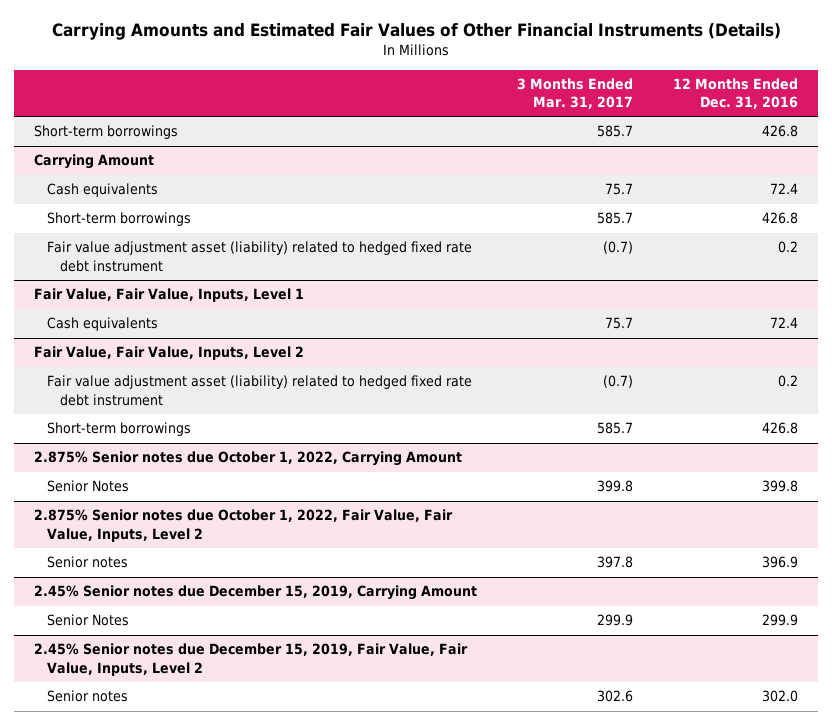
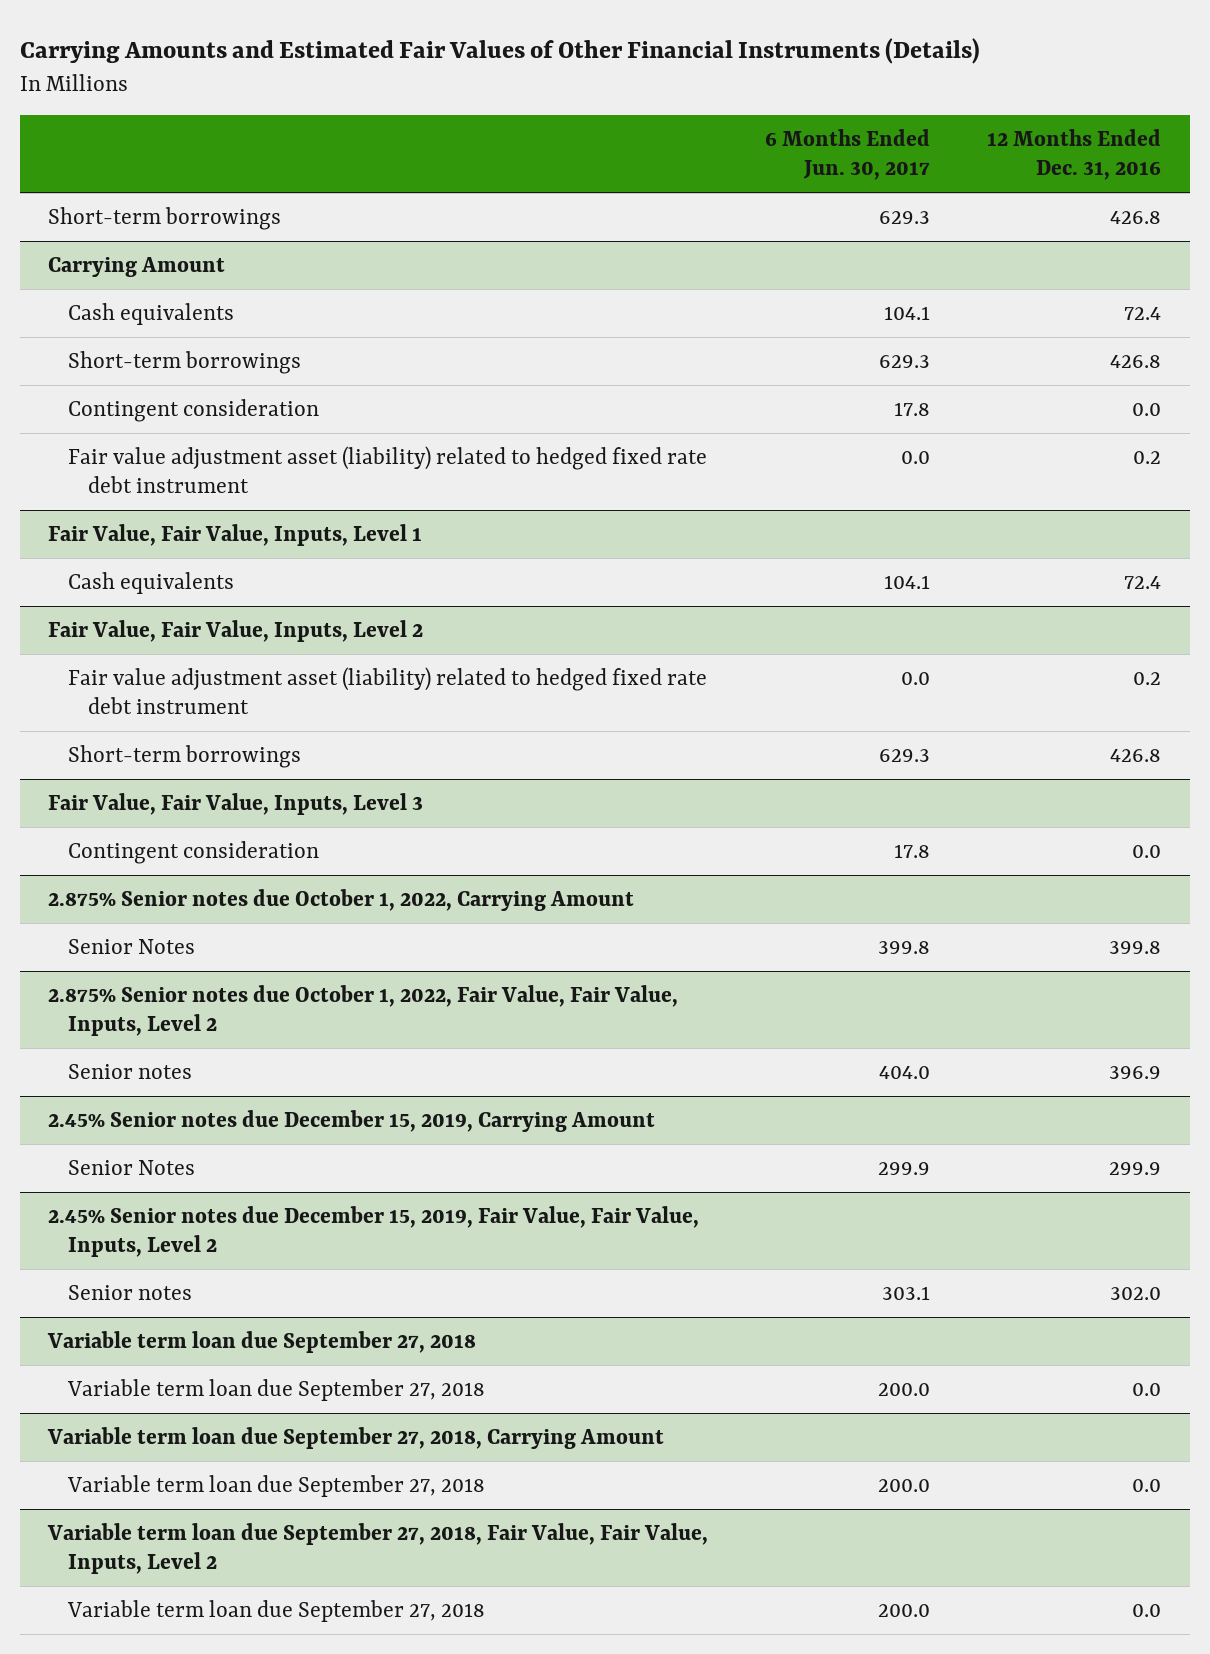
[516,78,633,110] 3 Months Ended Mar. 31, 2017 -> none
none -> [765,128,931,181] 6 Months Ended Jun. 30, 2017
none -> [68,398,320,422] Contingent consideration
none -> [48,792,424,815] Fair Value, Fair Value, Inputs, Level 3
none -> [68,840,320,864] Contingent consideration
none -> [47,1330,477,1353] Variable term loan due September 27, 2018
none -> [67,1378,486,1401] Variable term loan due September 27, 2018
none -> [47,1426,665,1449] Variable term loan due September 27, 2018, Carrying Amount
none -> [67,1474,486,1497] Variable term loan due September 27, 2018
none -> [47,1522,709,1575] Variable term loan due September 27, 2018, Fair Value, Fair Value, Inputs, Level 2
none -> [67,1599,486,1622] Variable term loan due September 27, 2018

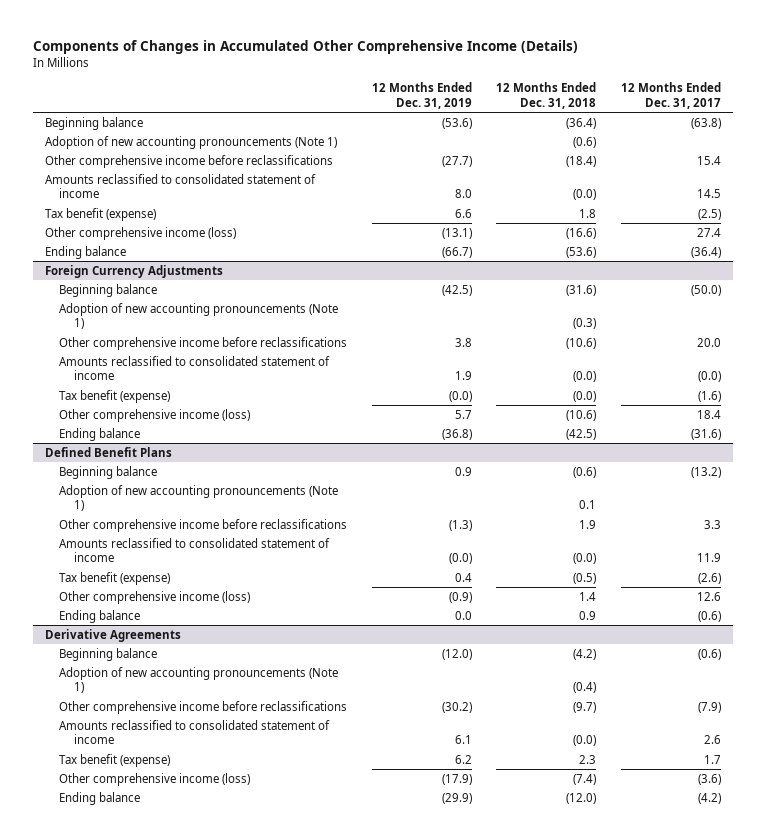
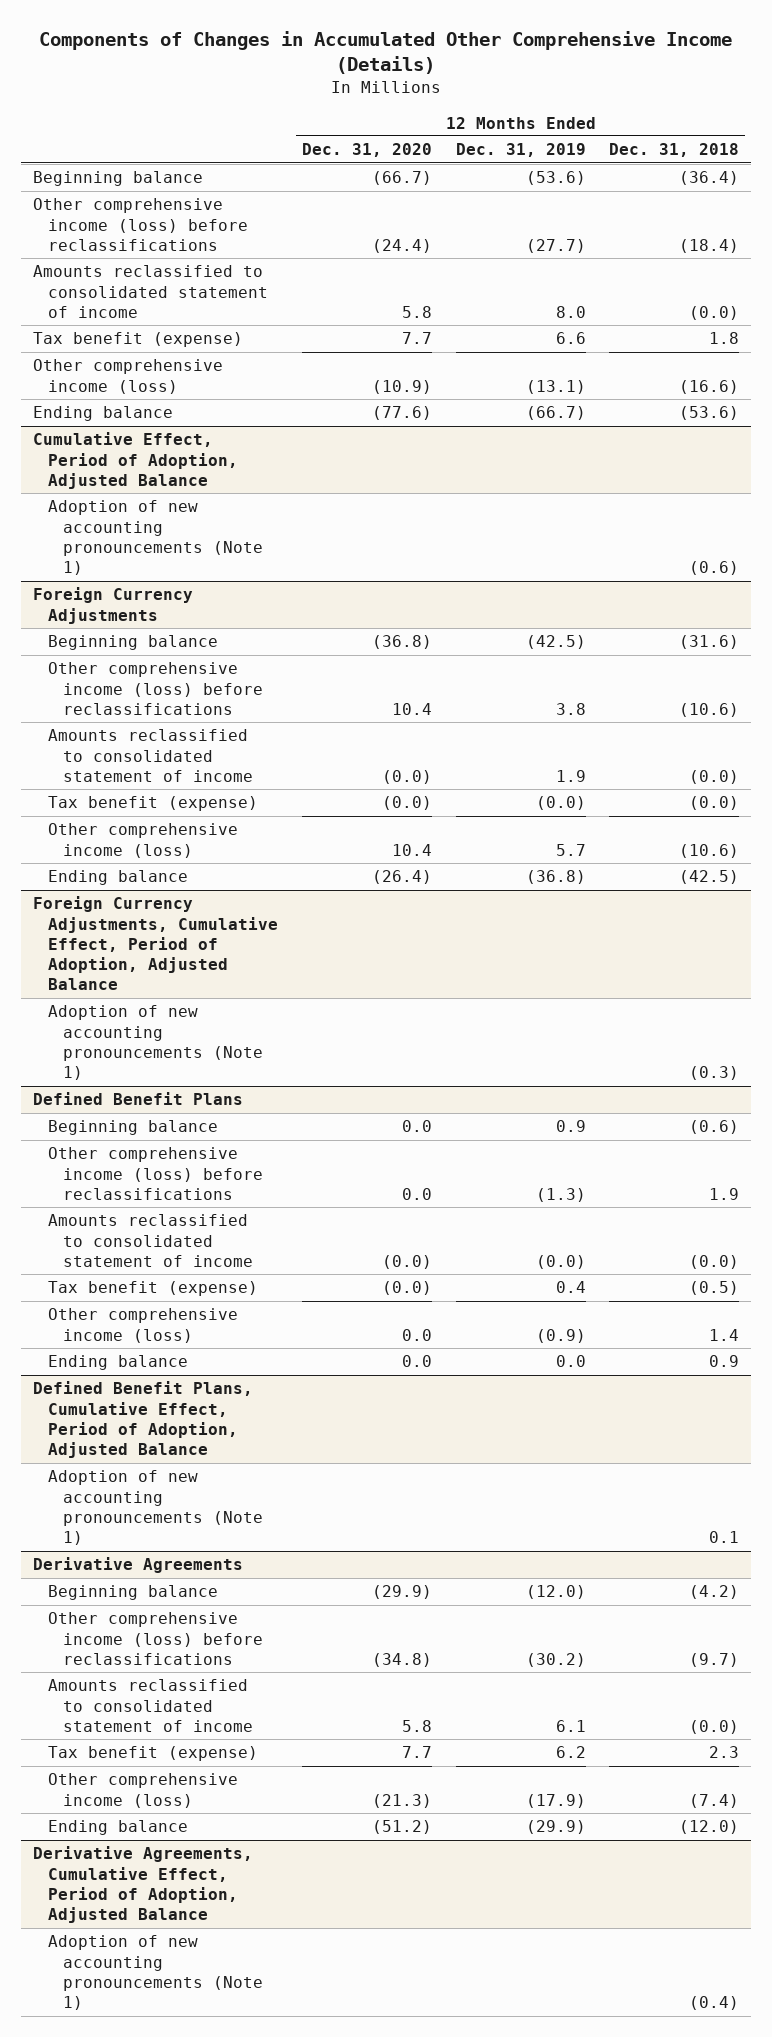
[620,82,721,109] 12 Months Ended Dec. 31, 2017 -> none
none -> [301,143,432,158] Dec. 31, 2020
[44,135,337,149] Adoption of new accounting pronouncements (Note 1) -> none
[44,154,333,168] Other comprehensive income before reclassifications -> [33,198,249,251] Other comprehensive income (loss) before reclassifications
none -> [33,432,239,489] Cumulative Effect, Period of Adoption, Adjusted Balance
none -> [48,500,264,576] Adoption of new accounting pronouncements (Note 1)
[59,302,339,330] Adoption of new accounting pronouncements (Note 1) -> none
[59,336,348,350] Other comprehensive income before reclassifications -> [48,662,264,715] Other comprehensive income (loss) before reclassifications
none -> [33,896,279,991] Foreign Currency Adjustments, Cumulative Effect, Period of Adoption, Adjusted Balance
none -> [48,1005,264,1081] Adoption of new accounting pronouncements (Note 1)
[59,484,339,512] Adoption of new accounting pronouncements (Note 1) -> none
[59,518,348,532] Other comprehensive income before reclassifications -> [48,1147,264,1200] Other comprehensive income (loss) before reclassifications
none -> [33,1381,254,1459] Defined Benefit Plans, Cumulative Effect, Period of Adoption, Adjusted Balance
none -> [48,1470,264,1546] Adoption of new accounting pronouncements (Note 1)
[59,666,339,694] Adoption of new accounting pronouncements (Note 1) -> none
[59,700,348,714] Other comprehensive income before reclassifications -> [48,1612,264,1665] Other comprehensive income (loss) before reclassifications
none -> [33,1846,254,1924] Derivative Agreements, Cumulative Effect, Period of Adoption, Adjusted Balance
none -> [48,1935,264,2011] Adoption of new accounting pronouncements (Note 1)

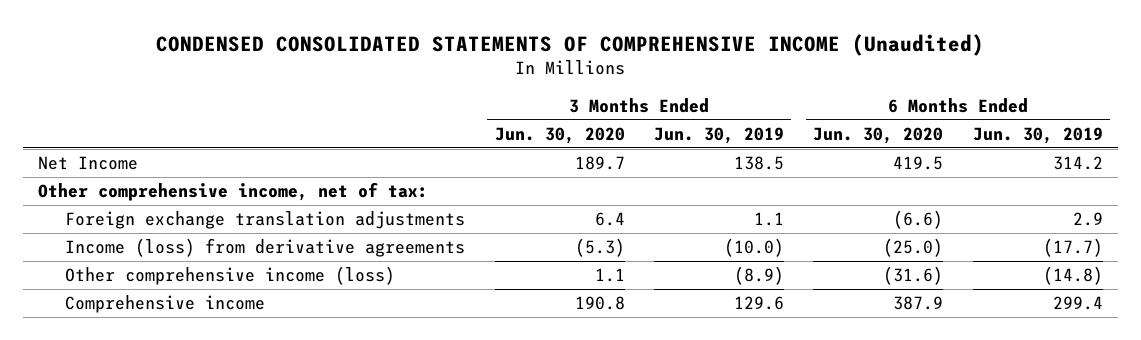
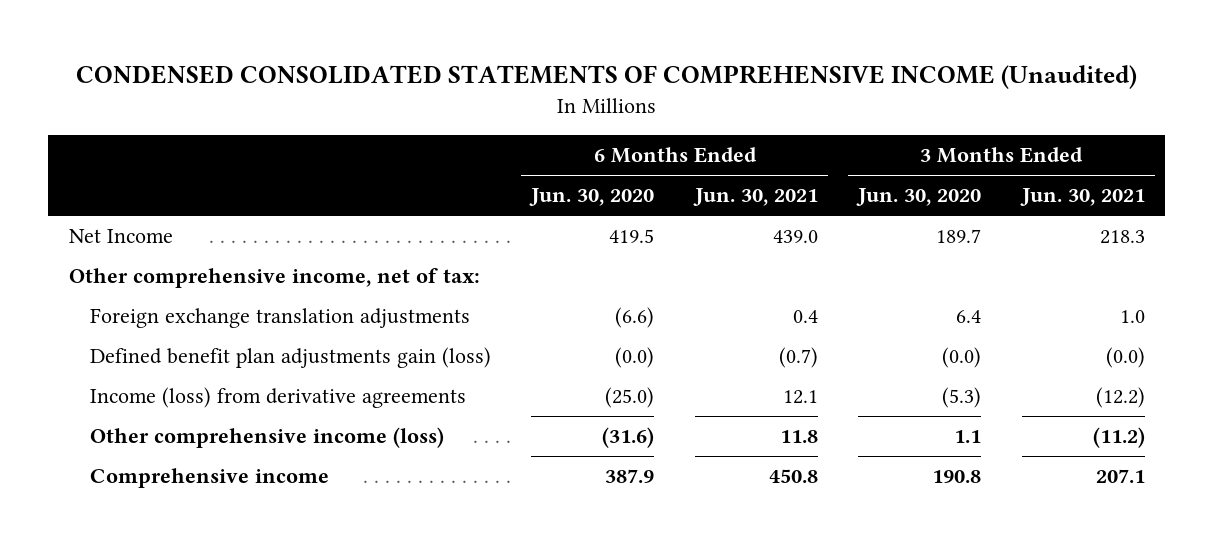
[654,126,785,144] Jun. 30, 2019 -> none
[972,126,1103,144] Jun. 30, 2019 -> none
none -> [692,188,818,207] Jun. 30, 2021
none -> [1019,188,1145,207] Jun. 30, 2021
none -> [89,347,491,369] Defined benefit plan adjustments gain (loss)

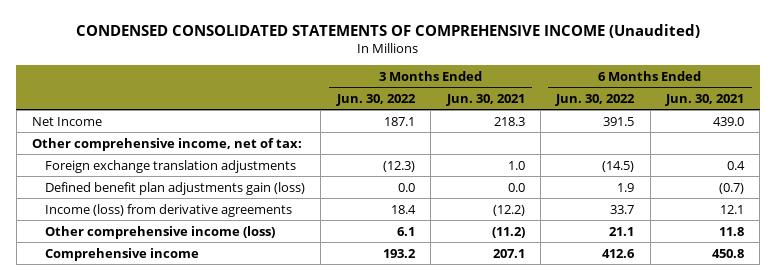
[529,188,655,207] Jun. 30, 2020 -> none
[856,188,982,207] Jun. 30, 2020 -> none
none -> [335,93,416,106] Jun. 30, 2022
none -> [555,93,636,106] Jun. 30, 2022
[1105,347,1145,369] (0.0) -> [507,182,525,192] 0.0

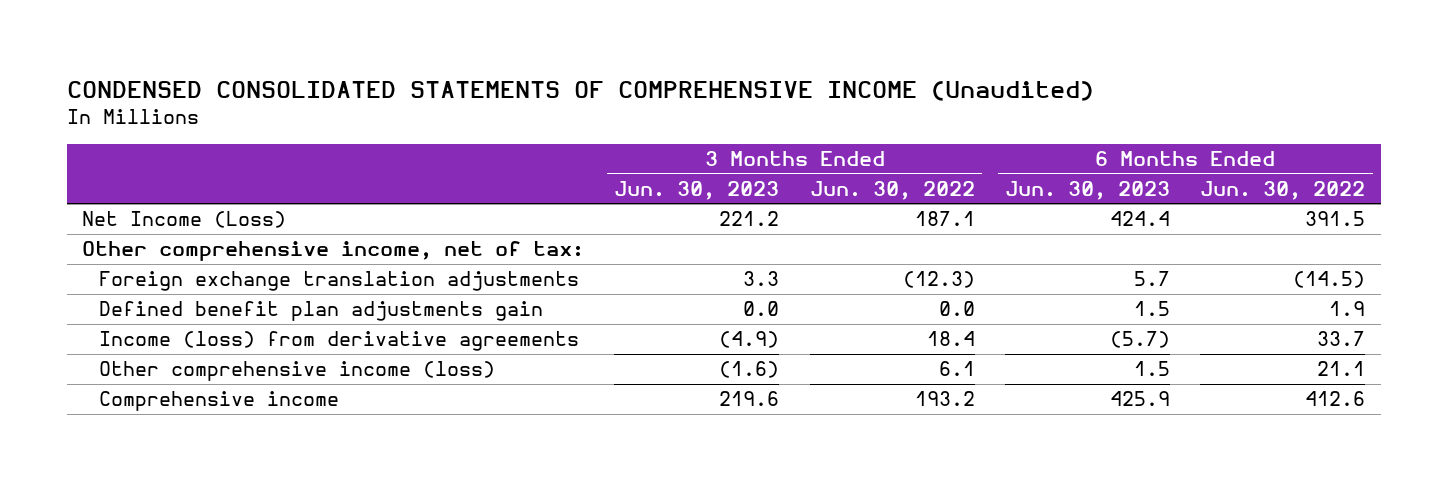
[445,93,525,106] Jun. 30, 2021 -> none
[665,93,745,106] Jun. 30, 2021 -> none
none -> [614,180,780,200] Jun. 30, 2023
none -> [1005,180,1171,200] Jun. 30, 2023
[32,116,103,126] Net Income -> [82,211,287,229] Net Income (Loss)
[44,181,305,195] Defined benefit plan adjustments gain (loss) -> [98,301,543,322] Defined benefit plan adjustments gain

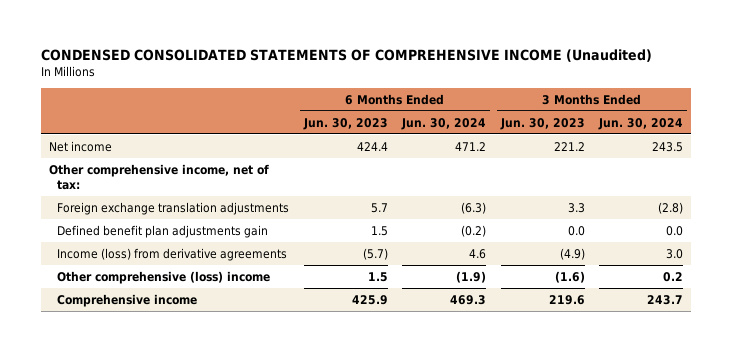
[809,180,975,200] Jun. 30, 2022 -> none
[1200,180,1366,200] Jun. 30, 2022 -> none
none -> [401,117,487,130] Jun. 30, 2024
none -> [598,117,684,130] Jun. 30, 2024
[82,211,287,229] Net Income (Loss) -> [48,140,112,152] Net income
[98,361,495,382] Other comprehensive income (loss) -> [56,270,270,284] Other comprehensive (loss) income

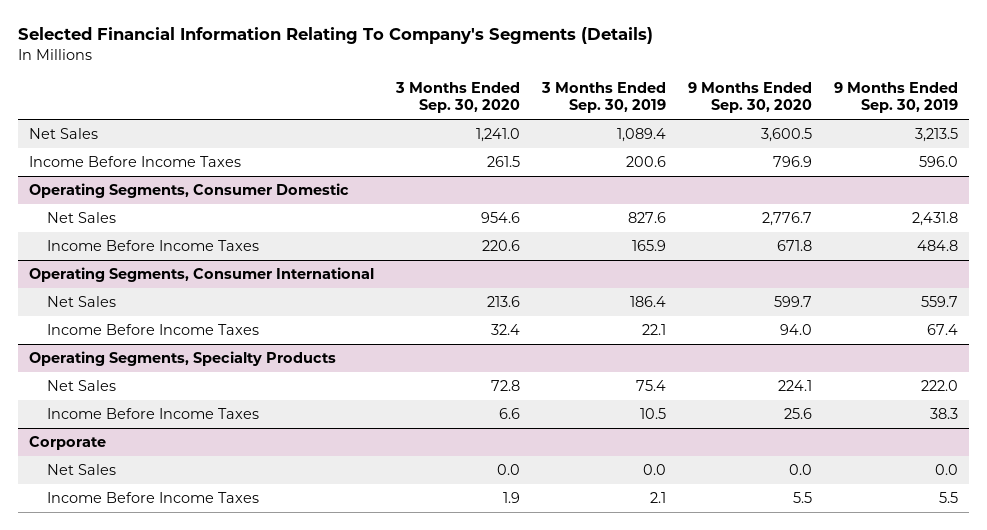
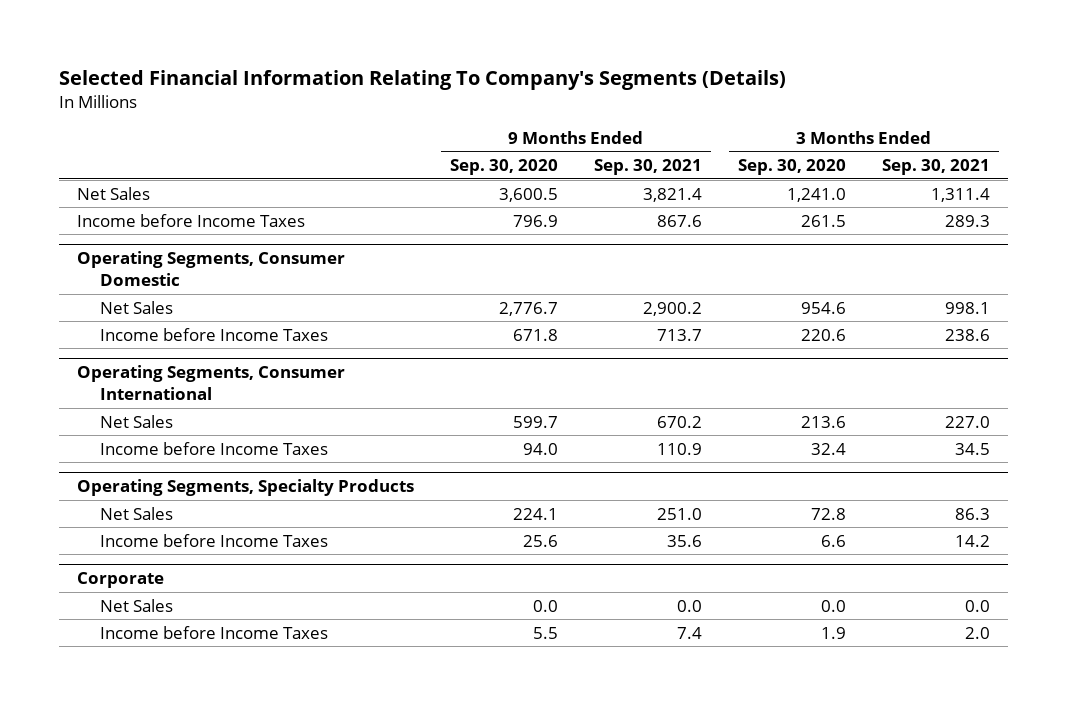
[541,81,667,114] 3 Months Ended Sep. 30, 2019 -> none
[834,81,959,114] 9 Months Ended Sep. 30, 2019 -> none
none -> [593,159,702,176] Sep. 30, 2021
none -> [881,159,990,176] Sep. 30, 2021
[28,156,241,168] Income Before Income Taxes -> [76,213,305,227] Income before Income Taxes
[46,240,259,252] Income Before Income Taxes -> [99,327,328,341] Income before Income Taxes
[46,324,259,336] Income Before Income Taxes -> [99,441,328,455] Income before Income Taxes
[46,408,259,420] Income Before Income Taxes -> [99,533,328,547] Income before Income Taxes
[46,492,259,504] Income Before Income Taxes -> [99,625,328,639] Income before Income Taxes

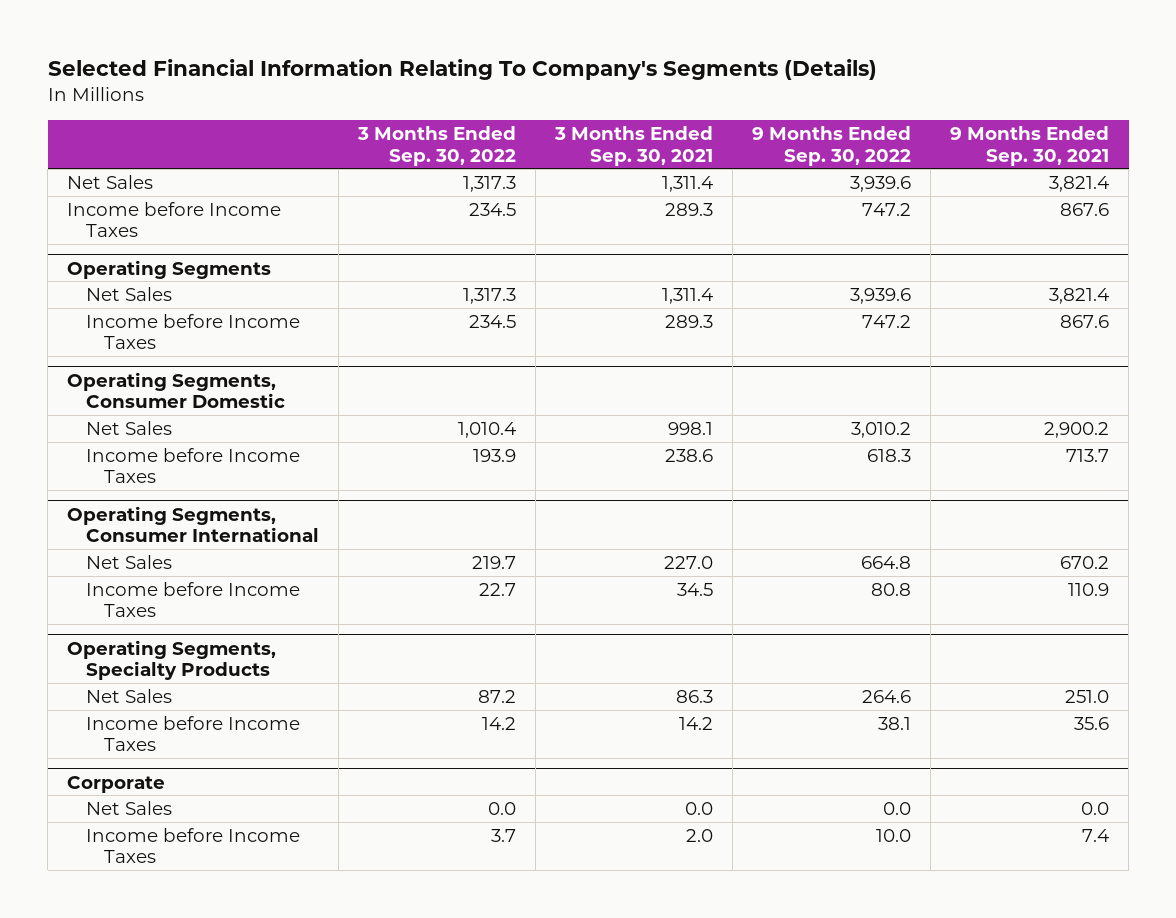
[449,159,558,176] Sep. 30, 2020 -> none
[737,159,846,176] Sep. 30, 2020 -> none
none -> [356,125,516,166] 3 Months Ended Sep. 30, 2022
none -> [752,125,912,166] 9 Months Ended Sep. 30, 2022
none -> [67,259,272,279] Operating Segments
none -> [85,286,172,301] Net Sales
none -> [85,313,300,350] Income before Income Taxes

